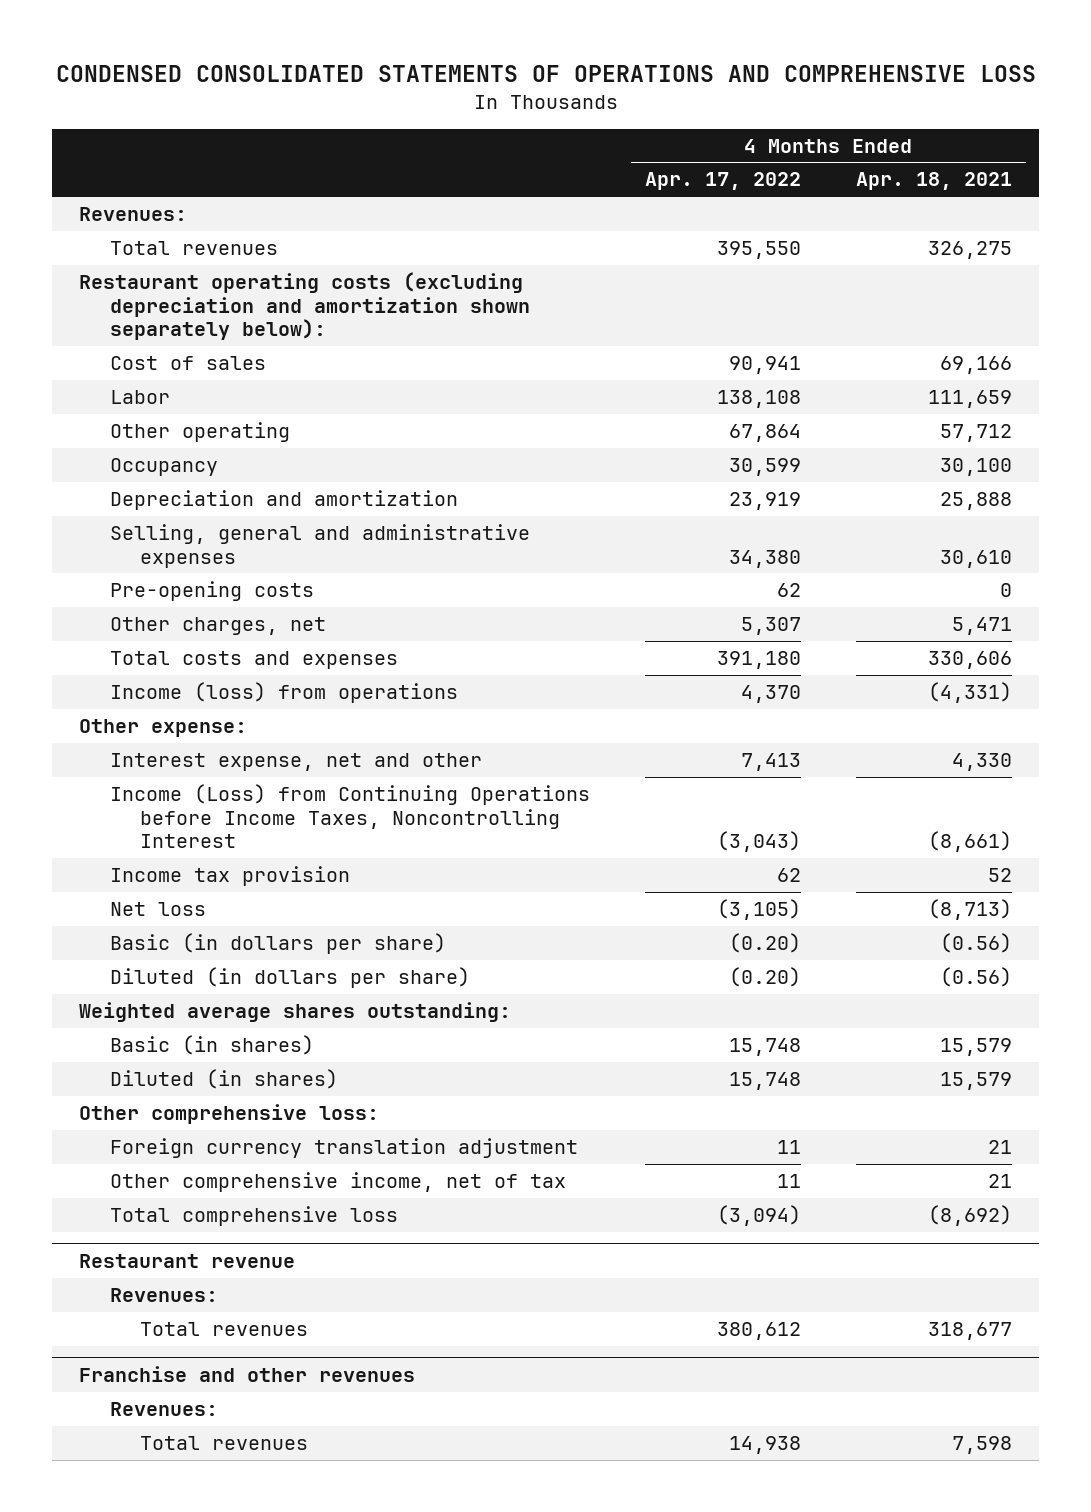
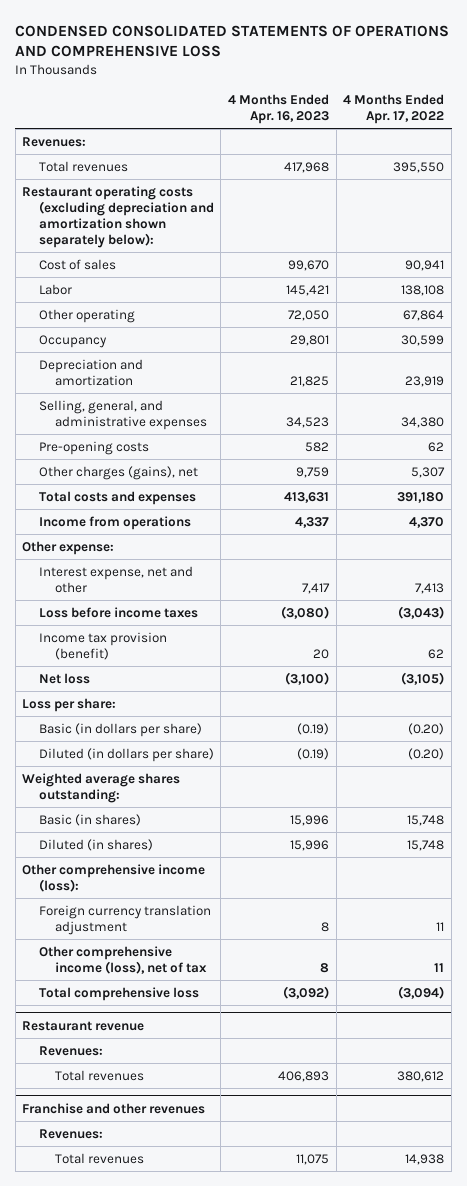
[855,172,1012,191] Apr. 18, 2021 -> none
none -> [227,94,329,125] 4 Months Ended Apr. 16, 2023
[109,524,530,568] Selling, general and administrative expenses -> [38,399,207,430] Selling, general, and administrative expenses
[109,617,326,636] Other charges, net -> [38,465,198,480] Other charges (gains), net
[109,682,458,704] Income (loss) from operations -> [38,515,191,530] Income from operations
[109,784,590,849] Income (Loss) from Continuing Operations before Income Taxes, Noncontrolling Interest -> [38,606,198,618] Loss before income taxes
[109,866,350,887] Income tax provision -> [38,631,167,660] Income tax provision (benefit)
none -> [22,697,117,712] Loss per share:
[79,1104,380,1125] Other comprehensive loss: -> [22,863,206,892] Other comprehensive income (loss):
[109,1172,566,1193] Other comprehensive income, net of tax -> [38,945,207,974] Other comprehensive income (loss), net of tax

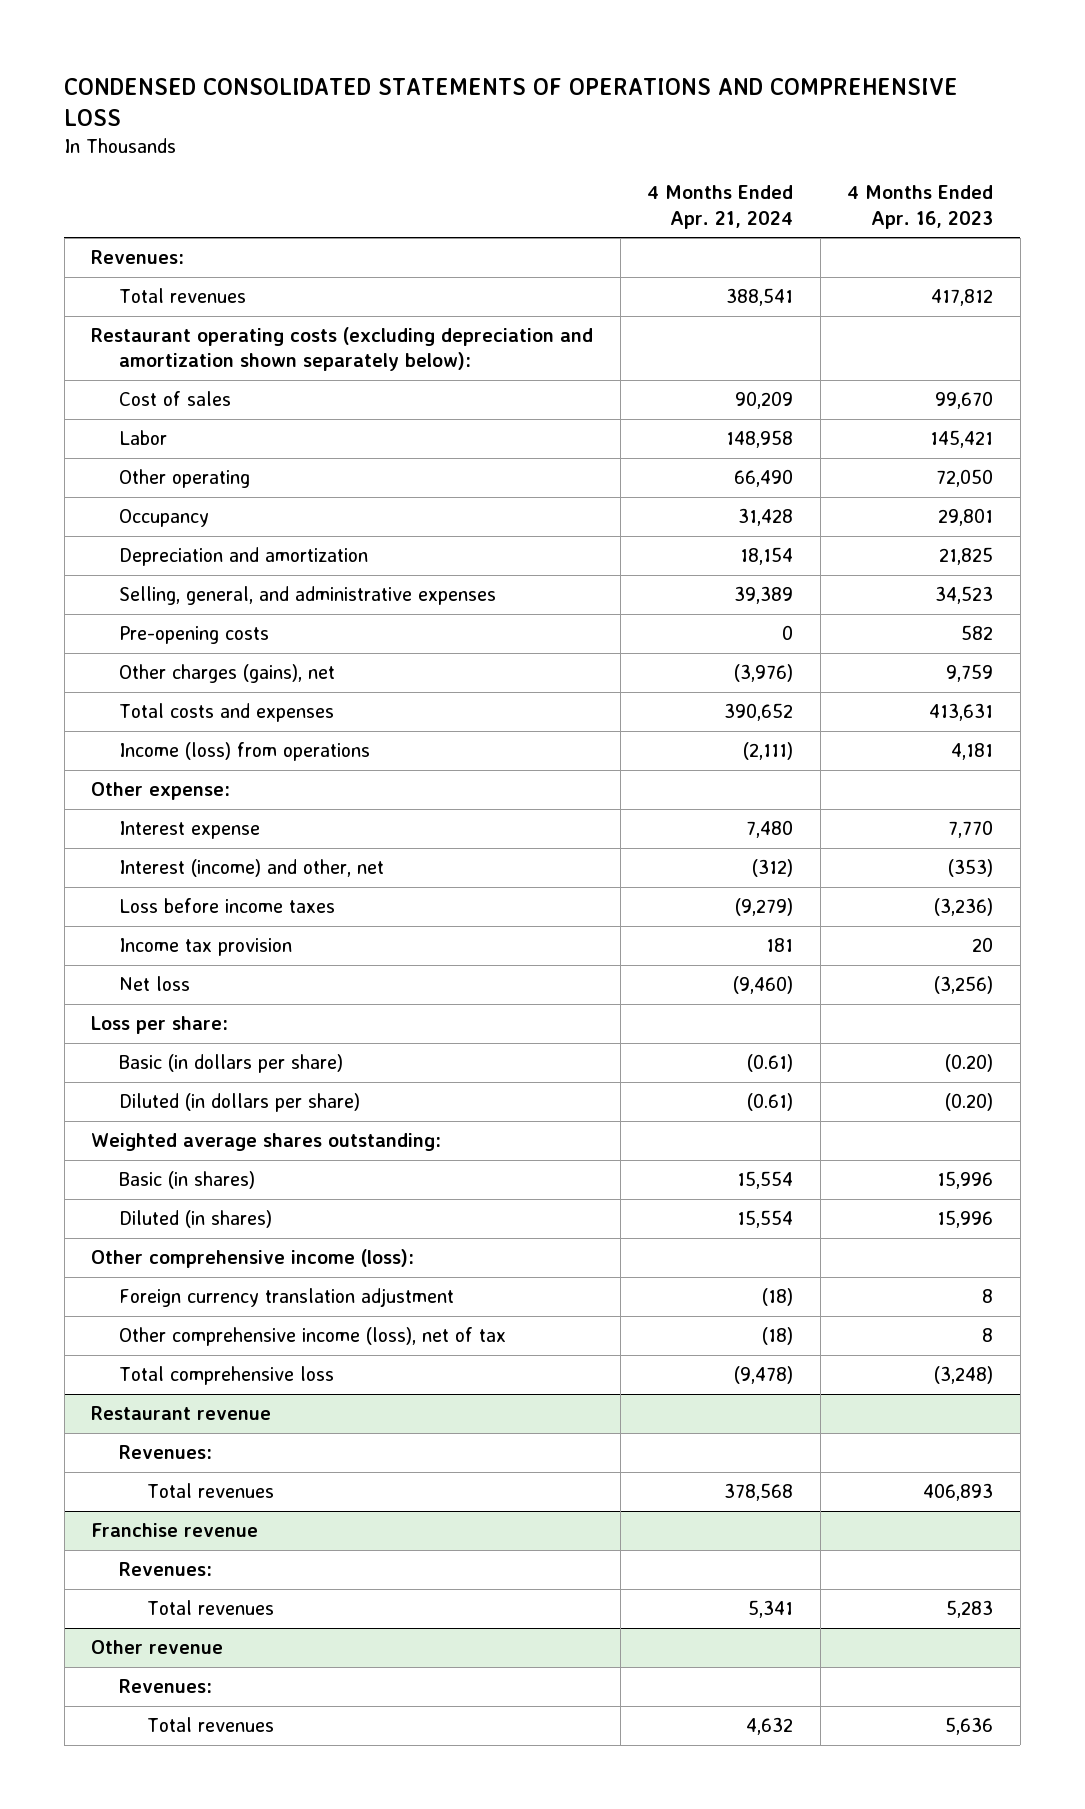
[343,94,445,125] 4 Months Ended Apr. 17, 2022 -> none
none -> [647,185,794,229] 4 Months Ended Apr. 21, 2024
[283,161,329,173] 417,968 -> [931,289,994,307] 417,812
[38,515,191,530] Income from operations -> [118,742,370,762] Income (loss) from operations
[294,516,329,528] 4,337 -> [951,743,994,761] 4,181
[38,565,193,593] Interest expense, net and other -> [118,821,260,840] Interest expense
[301,582,330,594] 7,417 -> [948,820,994,839] 7,770
none -> [118,859,384,878] Interest (income) and other, net
[280,605,329,619] (3,080) -> [934,898,994,917] (3,236)
[38,631,167,660] Income tax provision (benefit) -> [118,938,292,957] Income tax provision
[284,671,329,685] (3,100) -> [934,976,994,995] (3,256)
[296,722,329,735] (0.19) -> [945,1054,994,1073] (0.20)
[296,747,329,760] (0.19) -> [945,1093,994,1112] (0.20)
[282,985,329,999] (3,092) -> [934,1366,994,1385] (3,248)
[22,1102,206,1114] Franchise and other revenues -> none
none -> [91,1523,259,1538] Franchise revenue
[295,1153,329,1165] 11,075 -> [946,1600,994,1619] 5,283
none -> [91,1640,224,1655] Other revenue
none -> [118,1679,212,1694] Revenues:
none -> [146,1717,274,1733] Total revenues

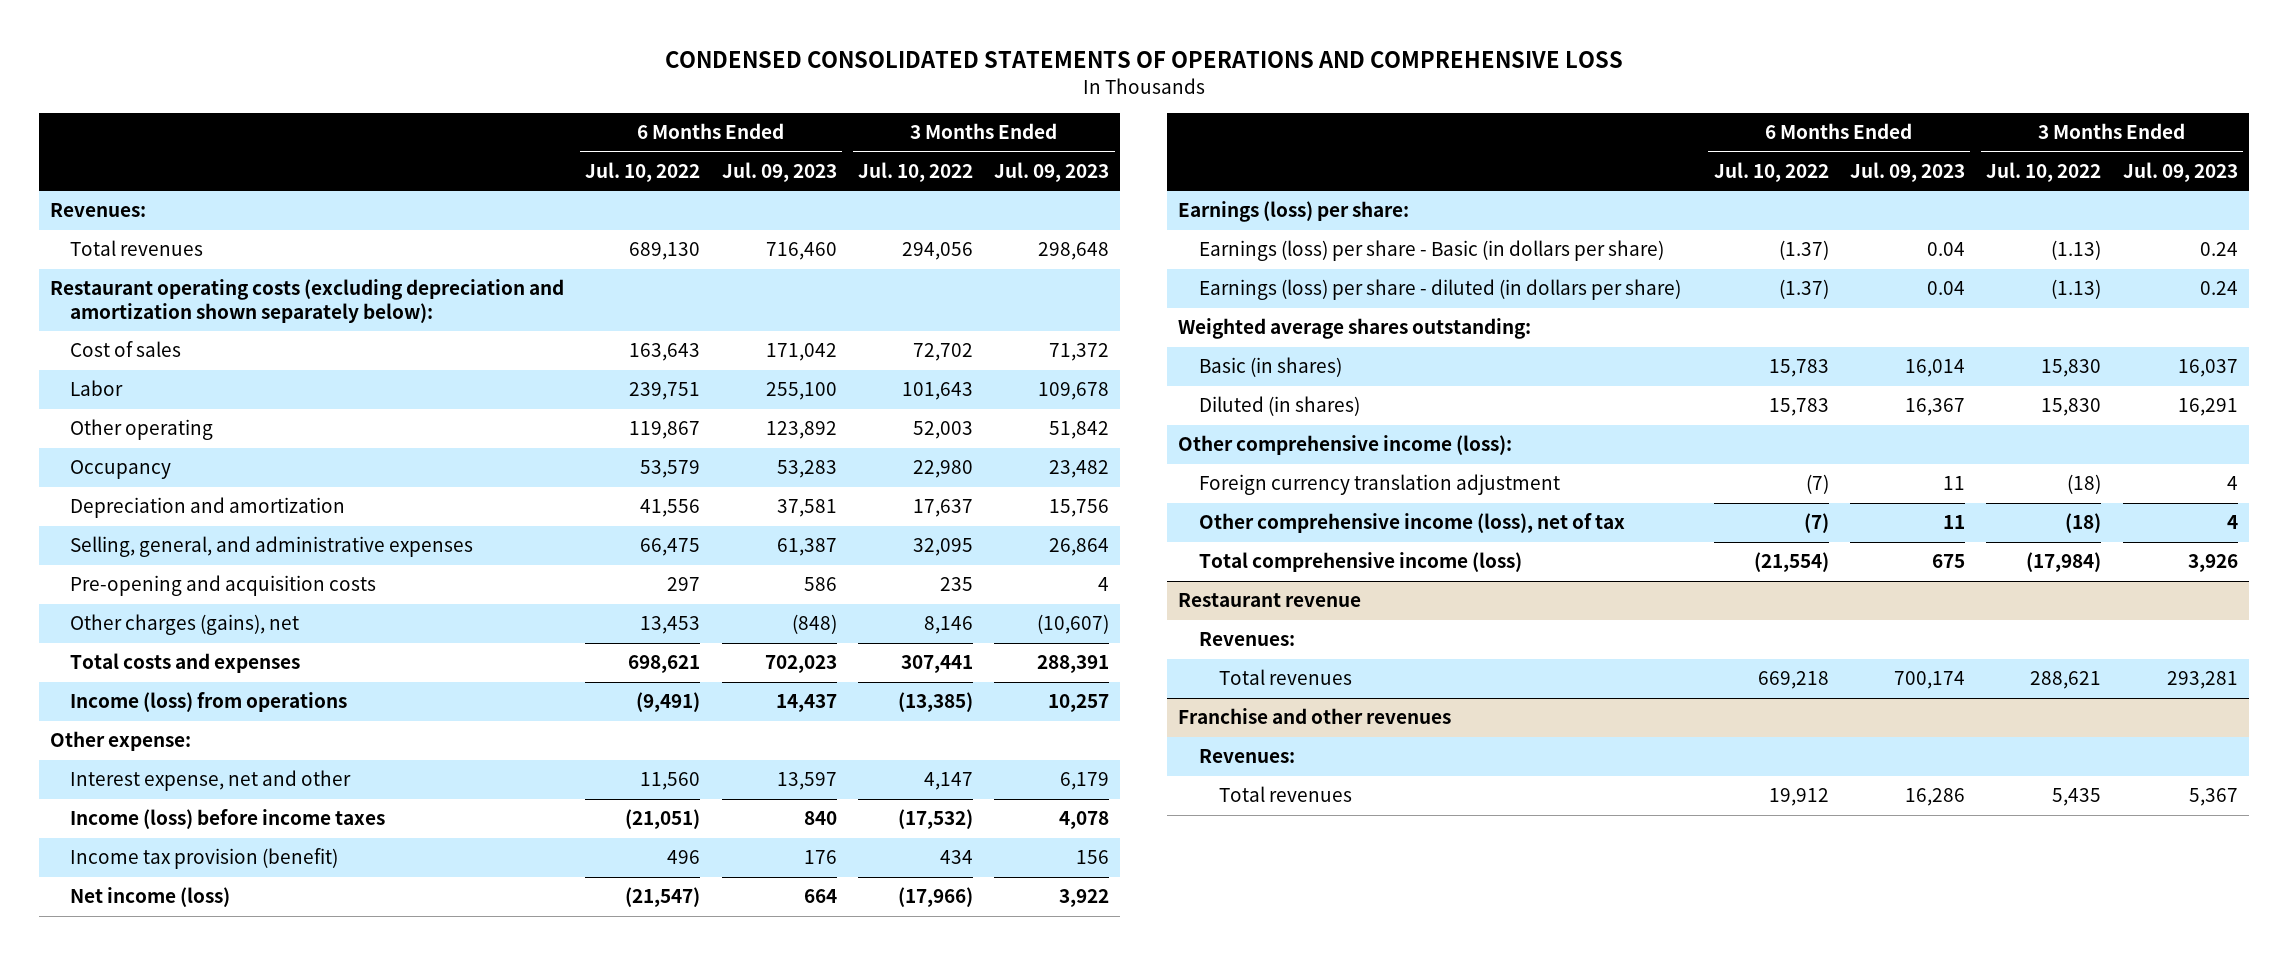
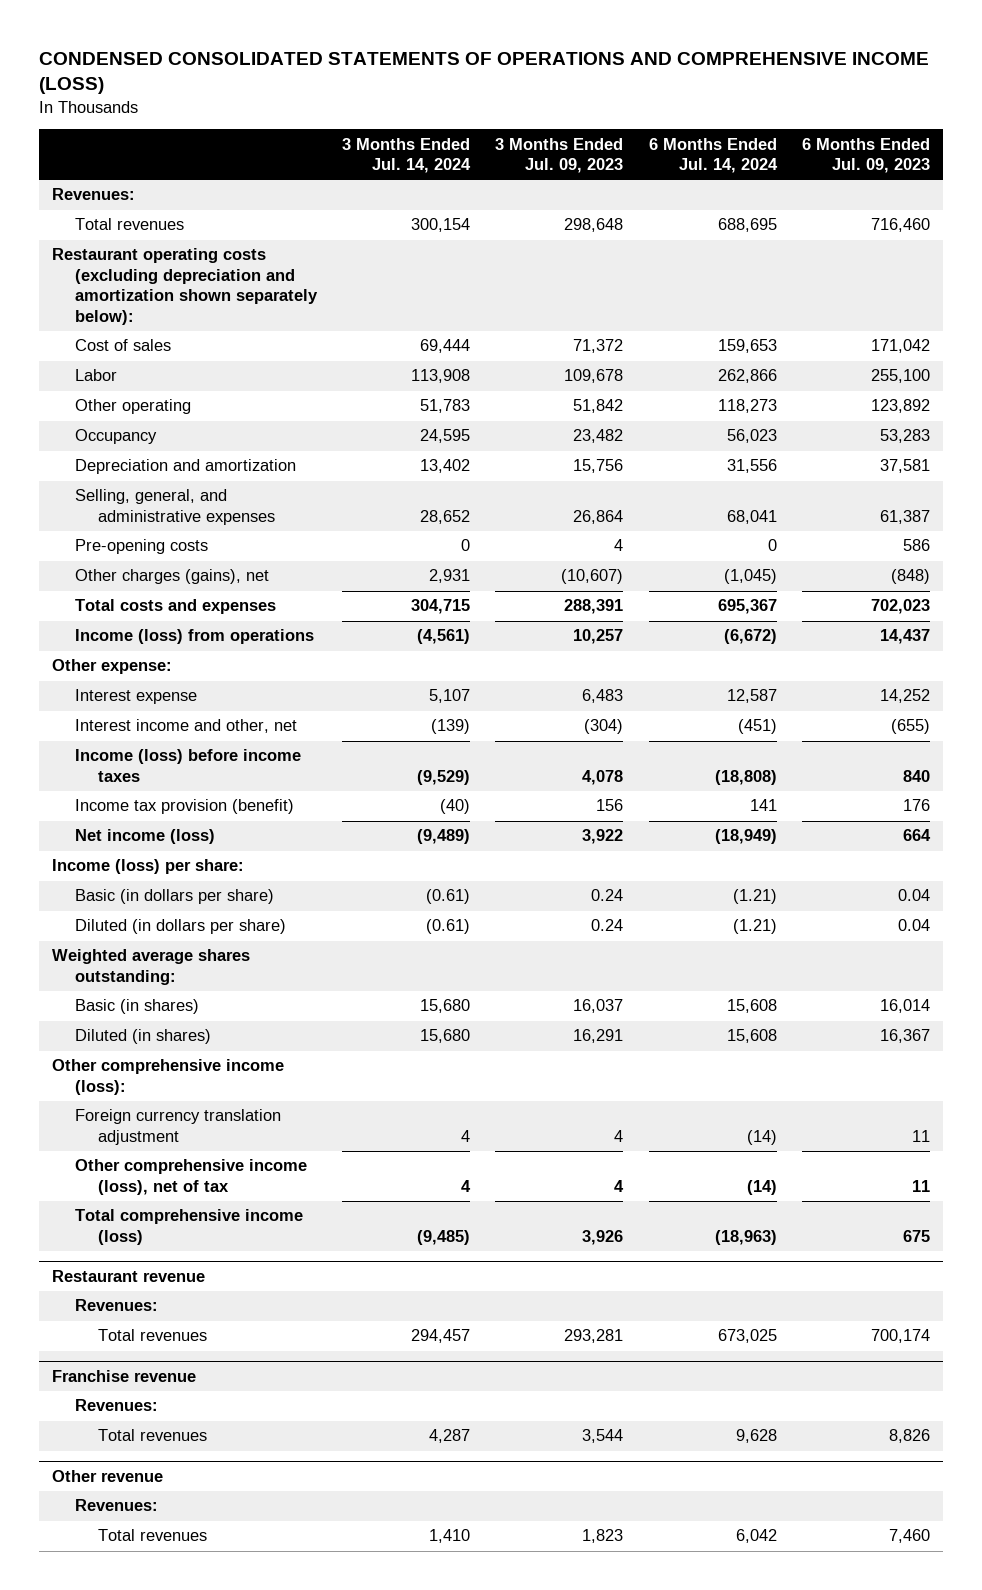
[664,51,1623,69] CONDENSED CONSOLIDATED STATEMENTS OF OPERATIONS AND COMPREHENSIVE LOSS -> [38,51,929,95] CONDENSED CONSOLIDATED STATEMENTS OF OPERATIONS AND COMPREHENSIVE INCOME (LOSS)
[585,161,701,182] Jul. 10, 2022 -> none
[857,161,973,182] Jul. 10, 2022 -> none
none -> [342,137,472,174] 3 Months Ended Jul. 14, 2024
none -> [648,137,778,174] 6 Months Ended Jul. 14, 2024
[70,575,377,597] Pre-opening and acquisition costs -> [74,539,208,555] Pre-opening costs
[70,770,352,792] Interest expense, net and other -> [74,689,197,705] Interest expense
[776,772,837,791] 13,597 -> [880,689,931,704] 14,252
[1060,772,1110,791] 6,179 -> [582,689,624,704] 6,483
none -> [74,719,297,734] Interest income and other, net
[1178,201,1410,223] Earnings (loss) per share: -> [51,859,244,875] Income (loss) per share:
[1198,240,1664,262] Earnings (loss) per share - Basic (in dollars per share) -> [74,889,274,905] Basic (in dollars per share)
[1198,279,1681,301] Earnings (loss) per share - diluted (in dollars per share) -> [74,919,286,935] Diluted (in dollars per share)
[1178,708,1452,725] Franchise and other revenues -> none
none -> [51,1369,196,1382] Franchise revenue
[1905,788,1966,807] 16,286 -> [889,1429,931,1444] 8,826
[2188,788,2238,807] 5,367 -> [582,1429,624,1444] 3,544
none -> [51,1469,163,1482] Other revenue
none -> [74,1499,158,1512] Revenues:
none -> [97,1529,207,1542] Total revenues

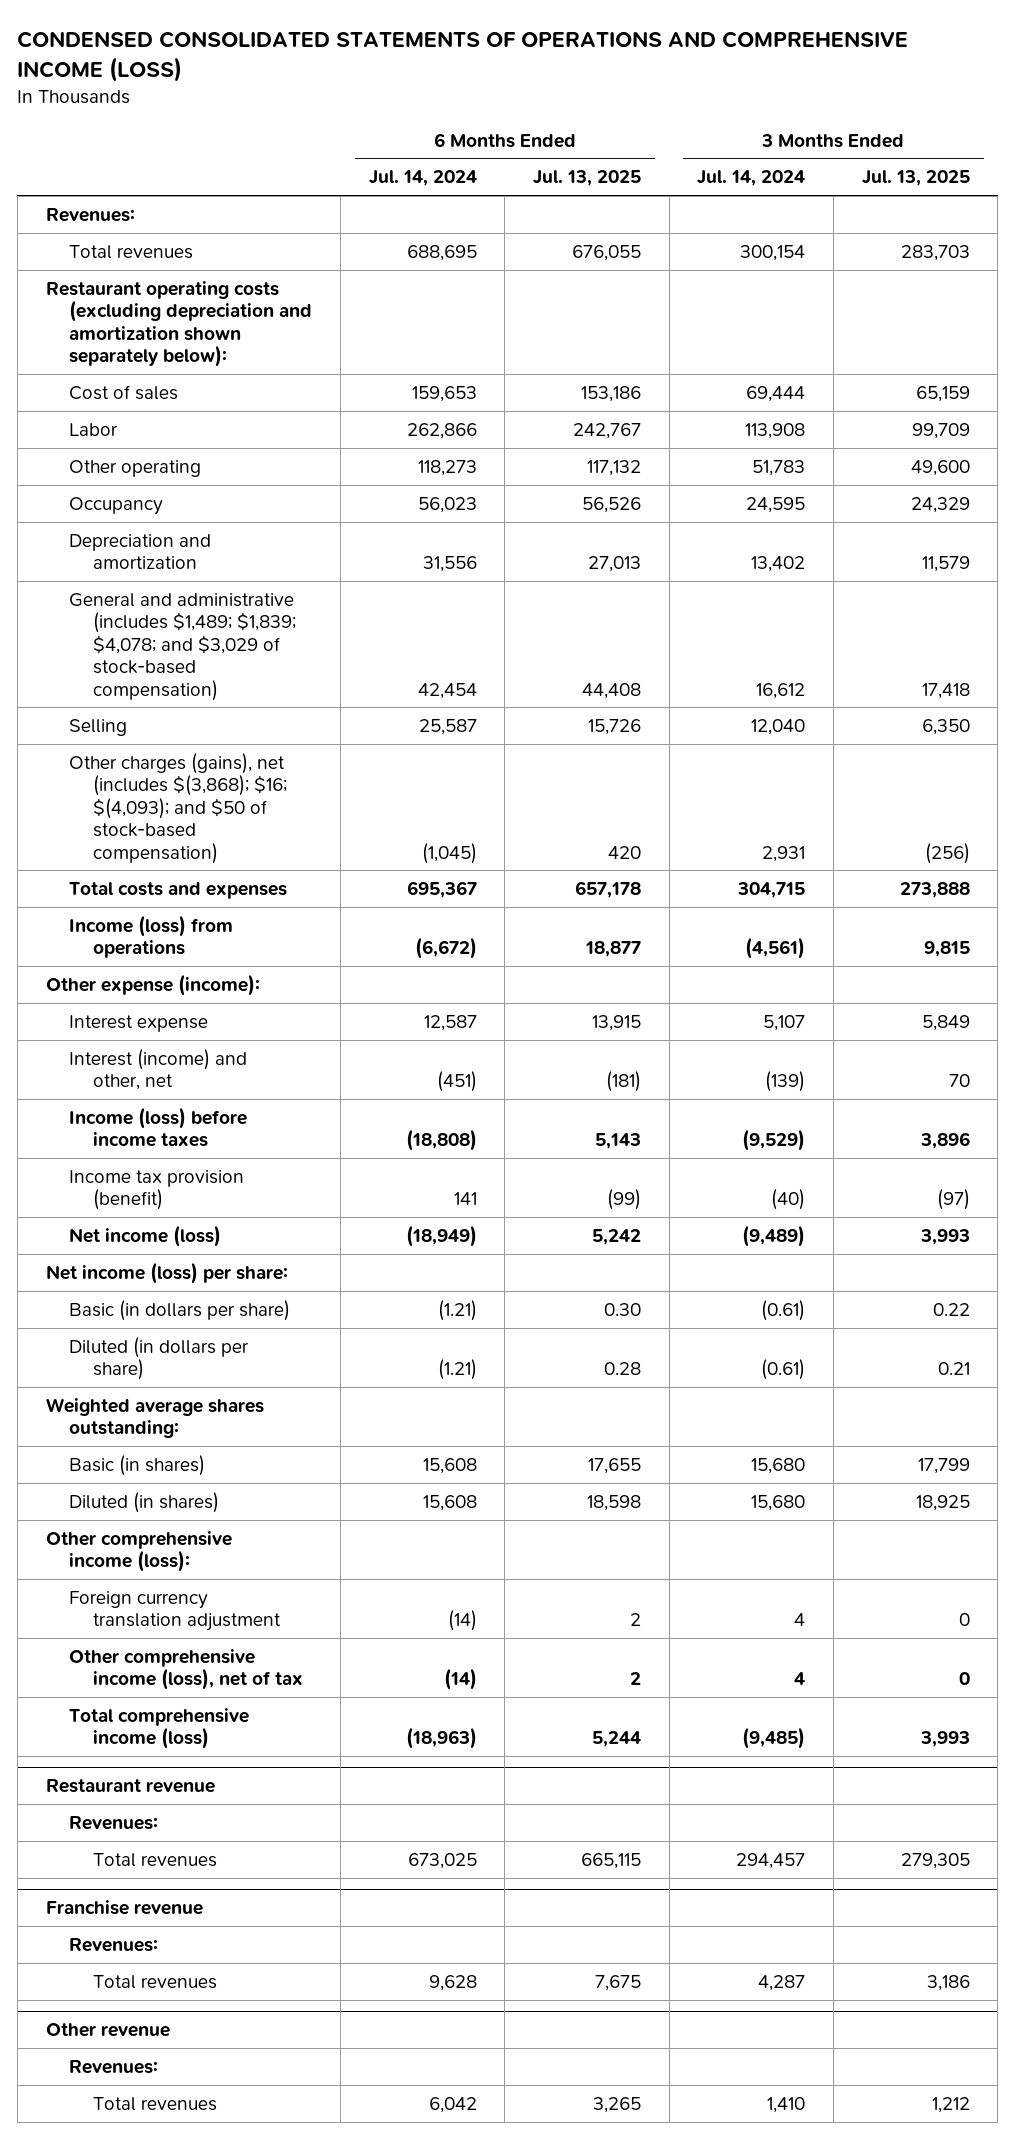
[495,137,624,174] 3 Months Ended Jul. 09, 2023 -> none
[802,137,931,174] 6 Months Ended Jul. 09, 2023 -> none
none -> [533,170,642,187] Jul. 13, 2025
none -> [861,170,970,187] Jul. 13, 2025
[74,489,275,525] Selling, general, and administrative expenses -> none
[74,539,208,555] Pre-opening costs -> none
none -> [69,592,297,701] General and administrative (includes $1,489; $1,839; $4,078; and $3,029 of stock-based compensation)
none -> [69,718,128,736] Selling
[74,569,269,585] Other charges (gains), net -> [69,752,288,864] Other charges (gains), net (includes $(3,868); $16; $(4,093); and $50 of stock-based compensation)
[51,659,172,675] Other expense: -> [45,973,260,996] Other expense (income):
[74,719,297,734] Interest income and other, net -> [69,1048,248,1091] Interest (income) and other, net
[51,859,244,875] Income (loss) per share: -> [45,1261,288,1284] Net income (loss) per share:

